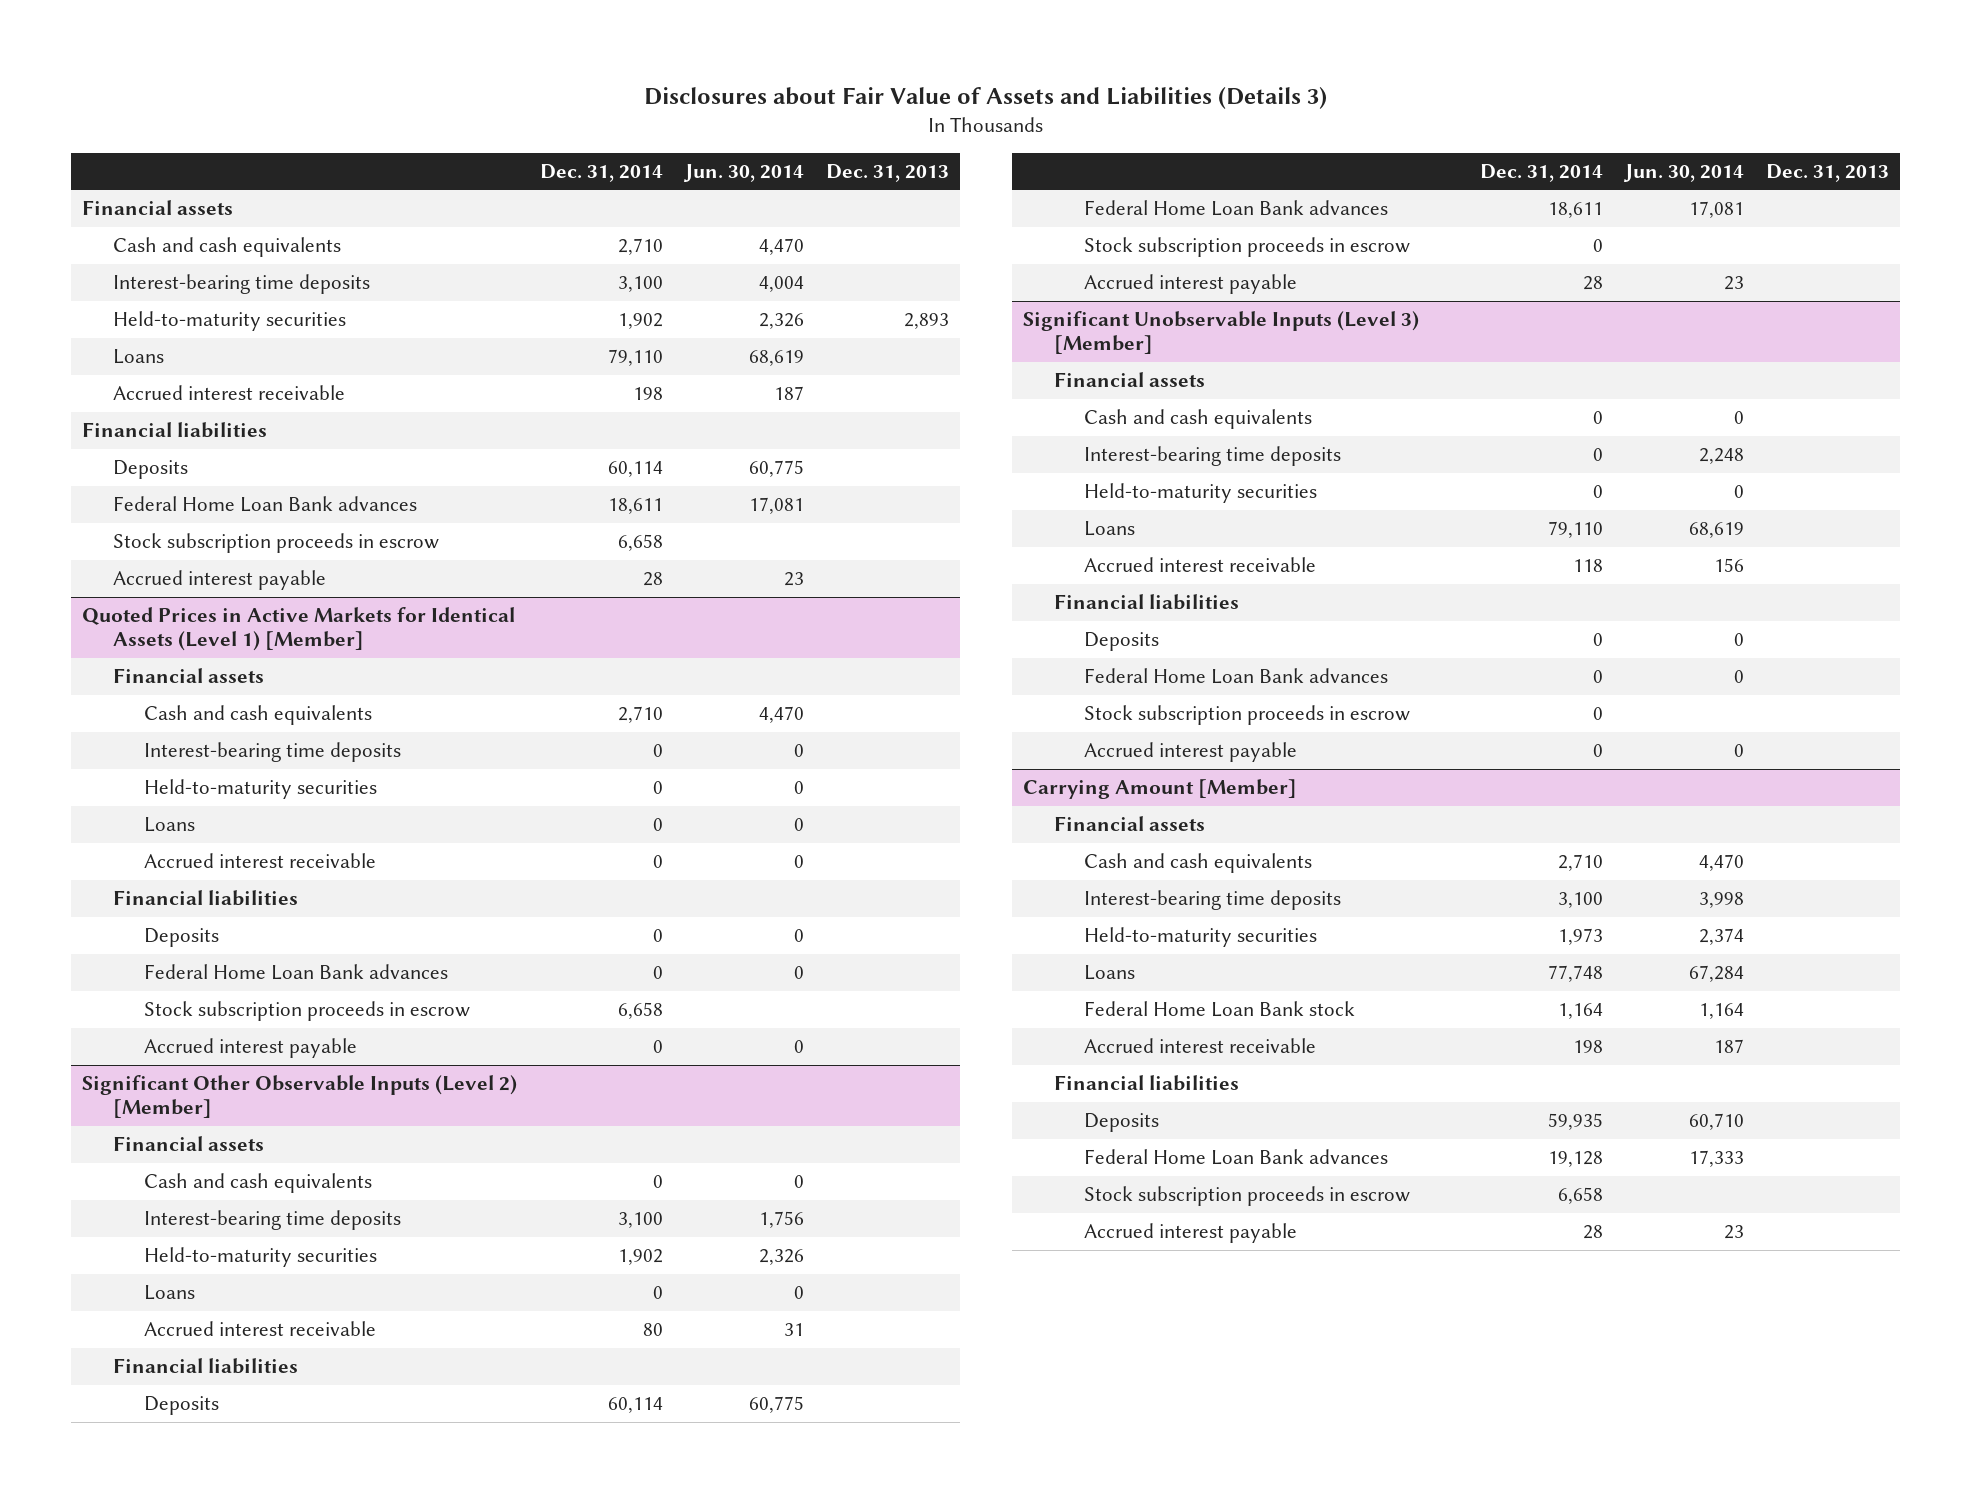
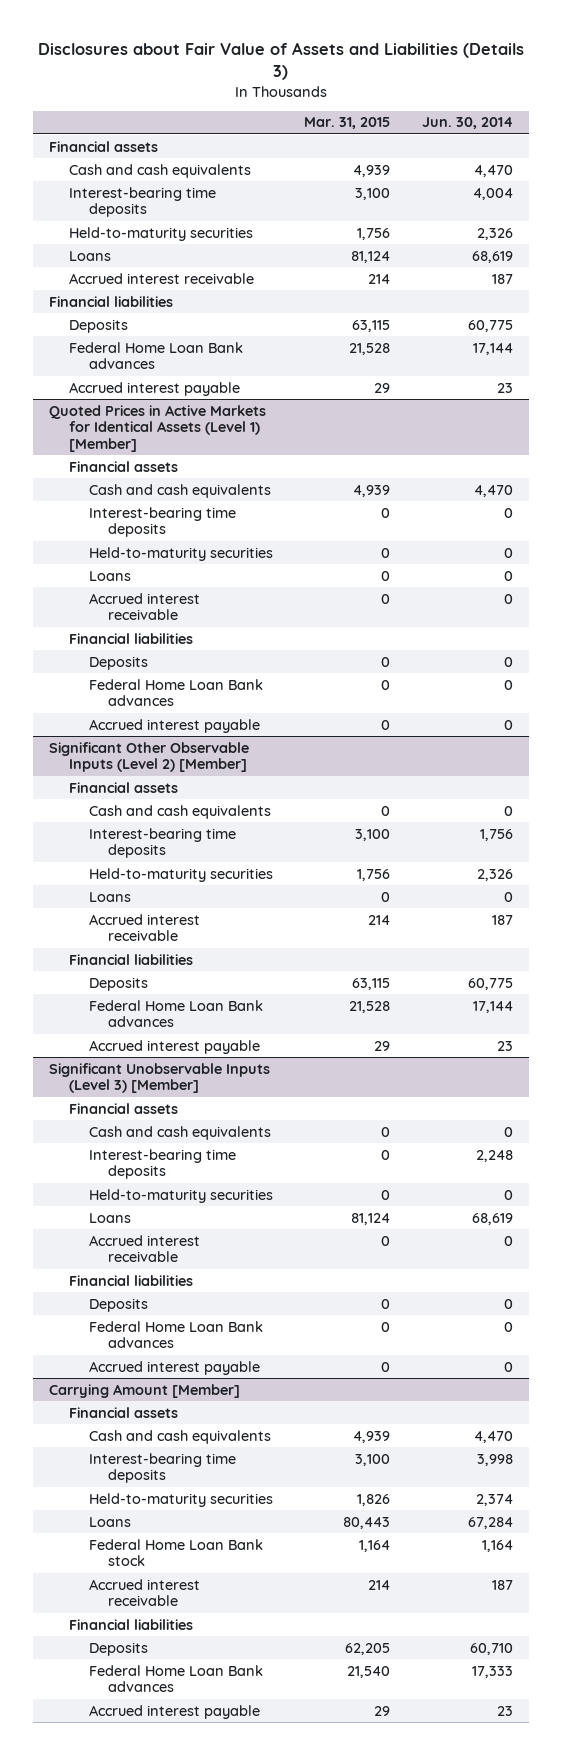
[539,163,663,182] Dec. 31, 2014 -> none
[825,163,949,182] Dec. 31, 2013 -> none
none -> [304,117,391,130] Mar. 31, 2015
[113,533,440,554] Stock subscription proceeds in escrow -> none
[748,497,804,515] 17,081 -> [473,342,514,355] 17,144
[143,1001,470,1022] Stock subscription proceeds in escrow -> none
[783,1323,804,1337] 31 -> [492,914,514,925] 187
[1084,237,1411,258] Stock subscription proceeds in escrow -> none
[1689,201,1745,219] 17,081 -> [473,1000,514,1013] 17,144
[1714,558,1745,573] 156 -> [504,1235,514,1246] 0
[1084,705,1411,726] Stock subscription proceeds in escrow -> none
[1084,1186,1411,1207] Stock subscription proceeds in escrow -> none

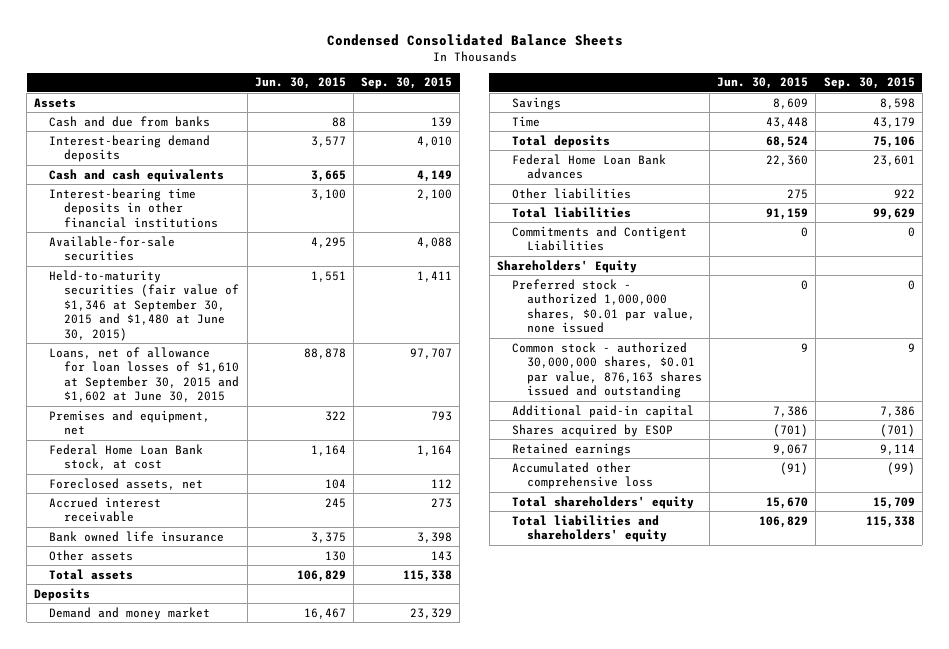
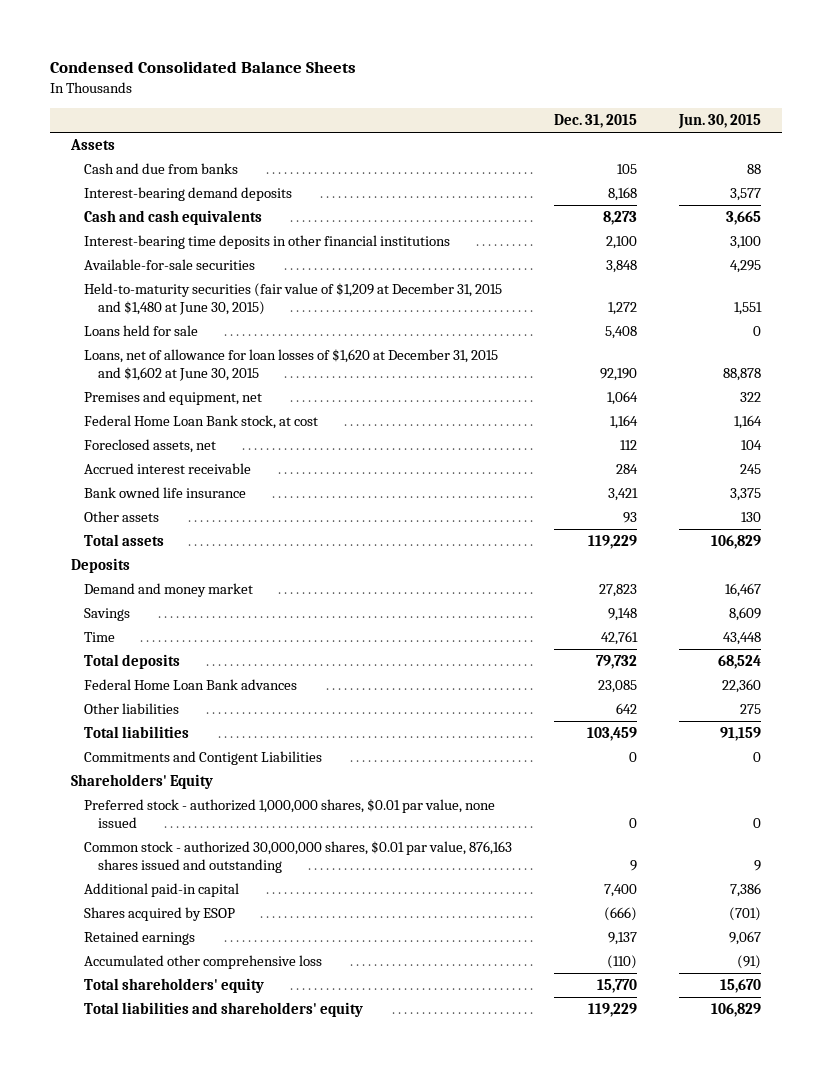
[361,77,453,90] Sep. 30, 2015 -> none
none -> [553,114,637,129] Dec. 31, 2015
[49,269,240,341] Held-to-maturity securities (fair value of $1,346 at September 30, 2015 and $1,480 at June 30, 2015) -> [84,283,503,315] Held-to-maturity securities (fair value of $1,209 at December 31, 2015 and $1,480 at June 30, 2015)
none -> [84,325,199,337] Loans held for sale
[49,346,240,403] Loans, net of allowance for loan losses of $1,610 at September 30, 2015 and $1,602 at June 30, 2015 -> [84,349,499,381] Loans, net of allowance for loan losses of $1,620 at December 31, 2015 and $1,602 at June 30, 2015

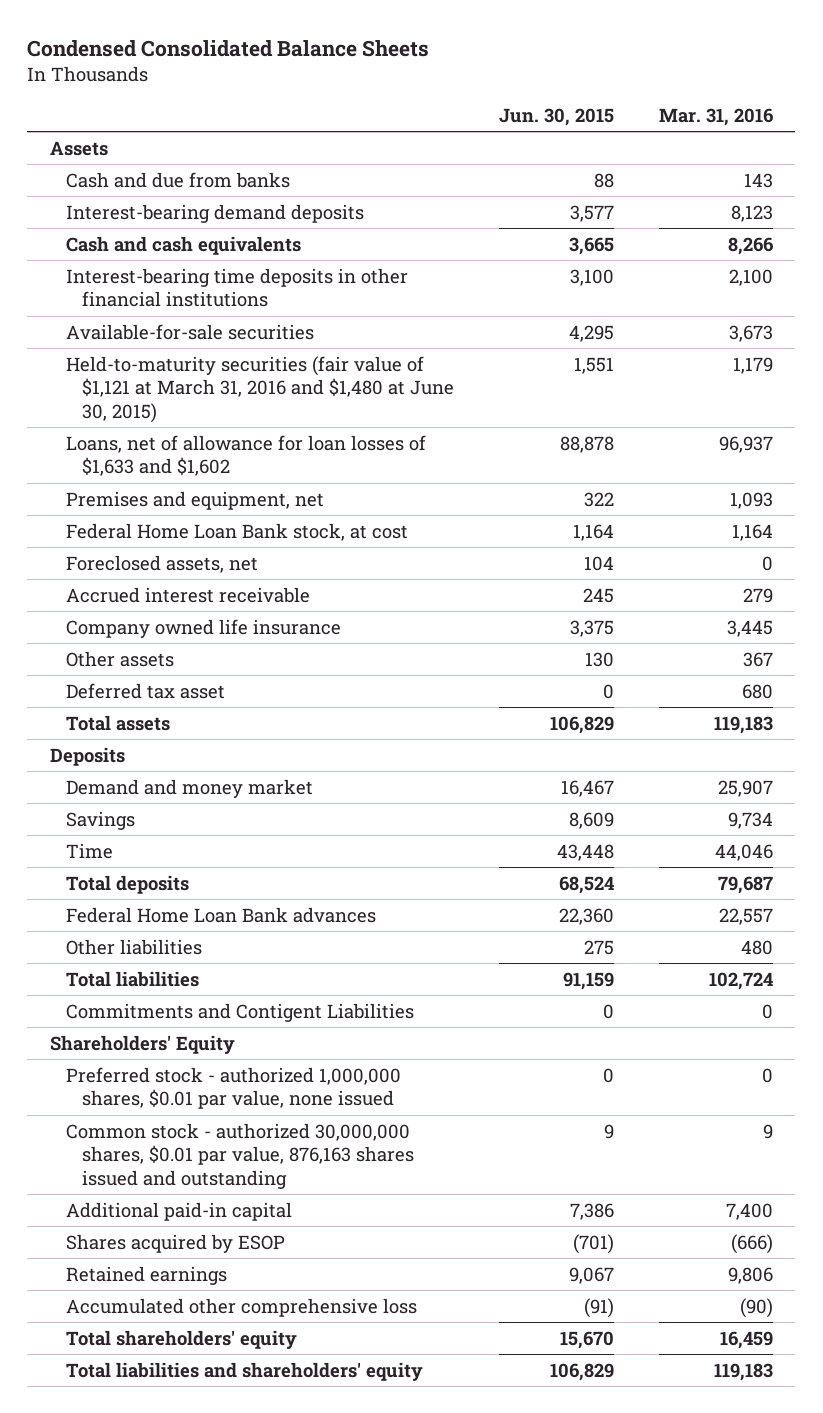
[553,114,637,129] Dec. 31, 2015 -> none
none -> [658,107,773,126] Mar. 31, 2016
[84,325,199,337] Loans held for sale -> none
[84,283,503,315] Held-to-maturity securities (fair value of $1,209 at December 31, 2015 and $1,480 at June 30, 2015) -> [66,355,455,423] Held-to-maturity securities (fair value of $1,121 at March 31, 2016 and $1,480 at June 30, 2015)
[84,349,499,381] Loans, net of allowance for loan losses of $1,620 at December 31, 2015 and $1,602 at June 30, 2015 -> [66,434,427,477] Loans, net of allowance for loan losses of $1,633 and $1,602
[84,487,247,499] Bank owned life insurance -> [66,618,342,638] Company owned life insurance
none -> [66,682,226,699] Deferred tax asset

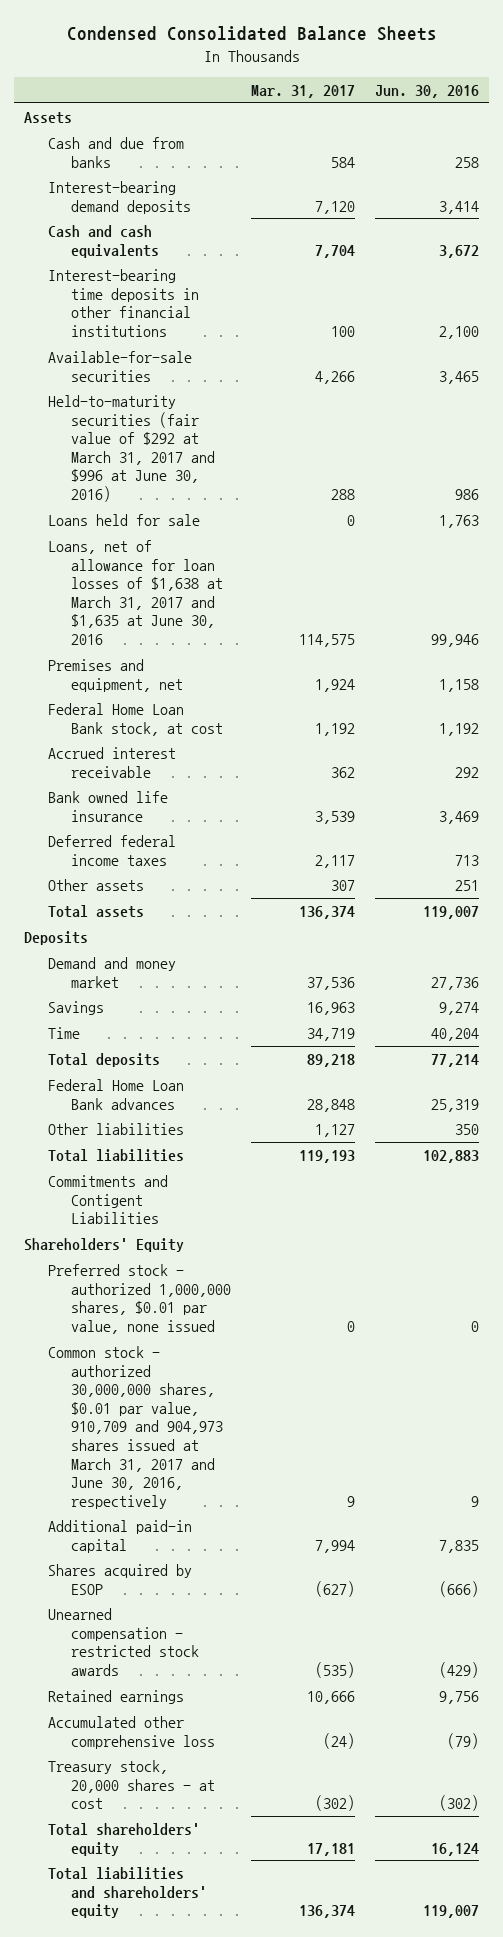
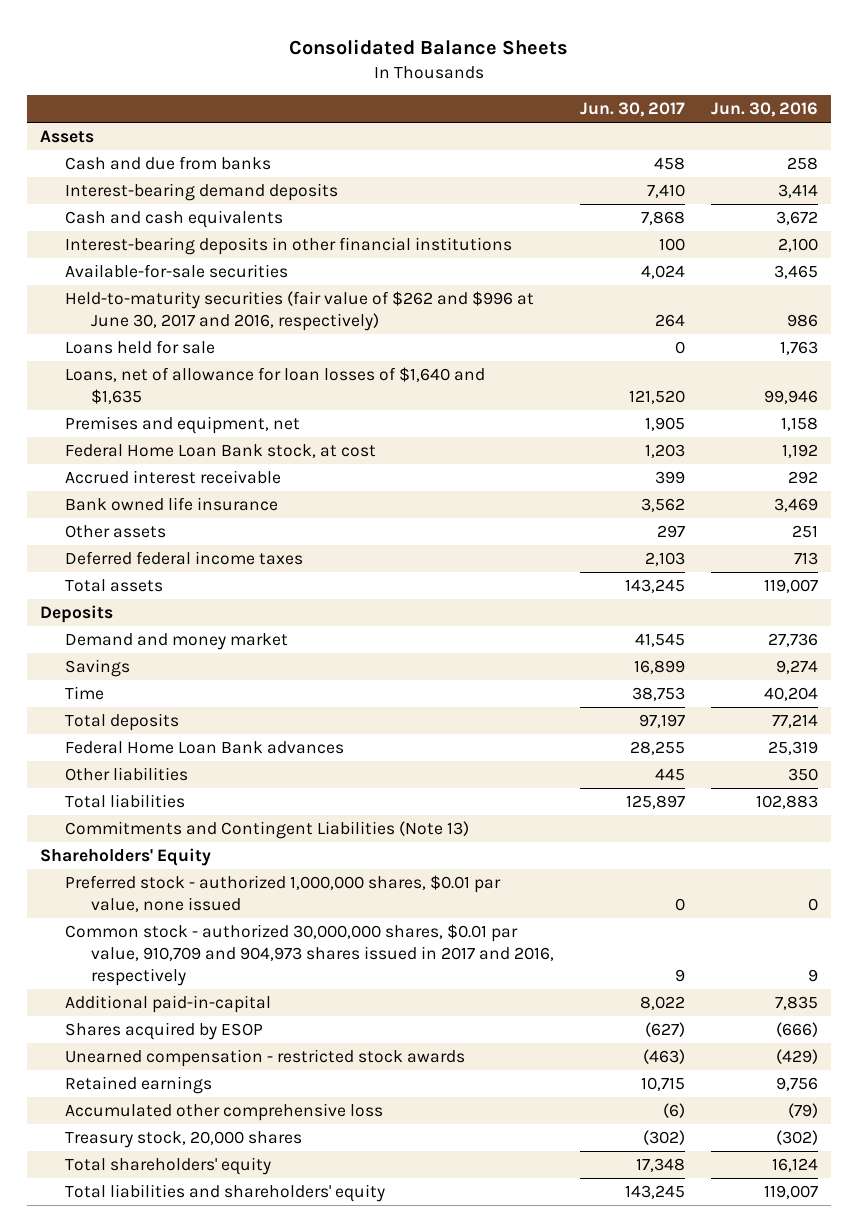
[66,26,437,42] Condensed Consolidated Balance Sheets -> [288,38,568,55] Consolidated Balance Sheets
[251,84,356,98] Mar. 31, 2017 -> none
none -> [579,102,685,118] Jun. 30, 2017
[47,268,200,337] Interest-bearing time deposits in other financial institutions -> [65,237,513,256] Interest-bearing deposits in other financial institutions
[47,394,216,502] Held-to-maturity securities (fair value of $292 at March 31, 2017 and $996 at June 30, 2016) -> [65,291,535,332] Held-to-maturity securities (fair value of $262 and $996 at June 30, 2017 and 2016, respectively)
[47,539,224,645] Loans, net of allowance for loan losses of $1,638 at March 31, 2017 and $1,635 at June 30, 2016 -> [65,367,486,405] Loans, net of allowance for loan losses of $1,640 and $1,635
[47,834,176,866] Deferred federal income taxes -> [65,551,304,566] Deferred federal income taxes
[47,1174,168,1225] Commitments and Contigent Liabilities -> [65,821,470,840] Commitments and Contingent Liabilities (Note 13)
[47,1345,224,1509] Common stock - authorized 30,000,000 shares, $0.01 par value, 910,709 and 904,973 shares issued at March 31, 2017 and June 30, 2016, respectively -> [65,924,554,986] Common stock - authorized 30,000,000 shares, $0.01 par value, 910,709 and 904,973 shares issued in 2017 and 2016, respectively
[47,1519,192,1553] Additional paid-in capital -> [65,995,272,1014] Additional paid-in-capital
[47,1759,216,1810] Treasury stock, 20,000 shares - at cost -> [65,1131,303,1149] Treasury stock, 20,000 shares

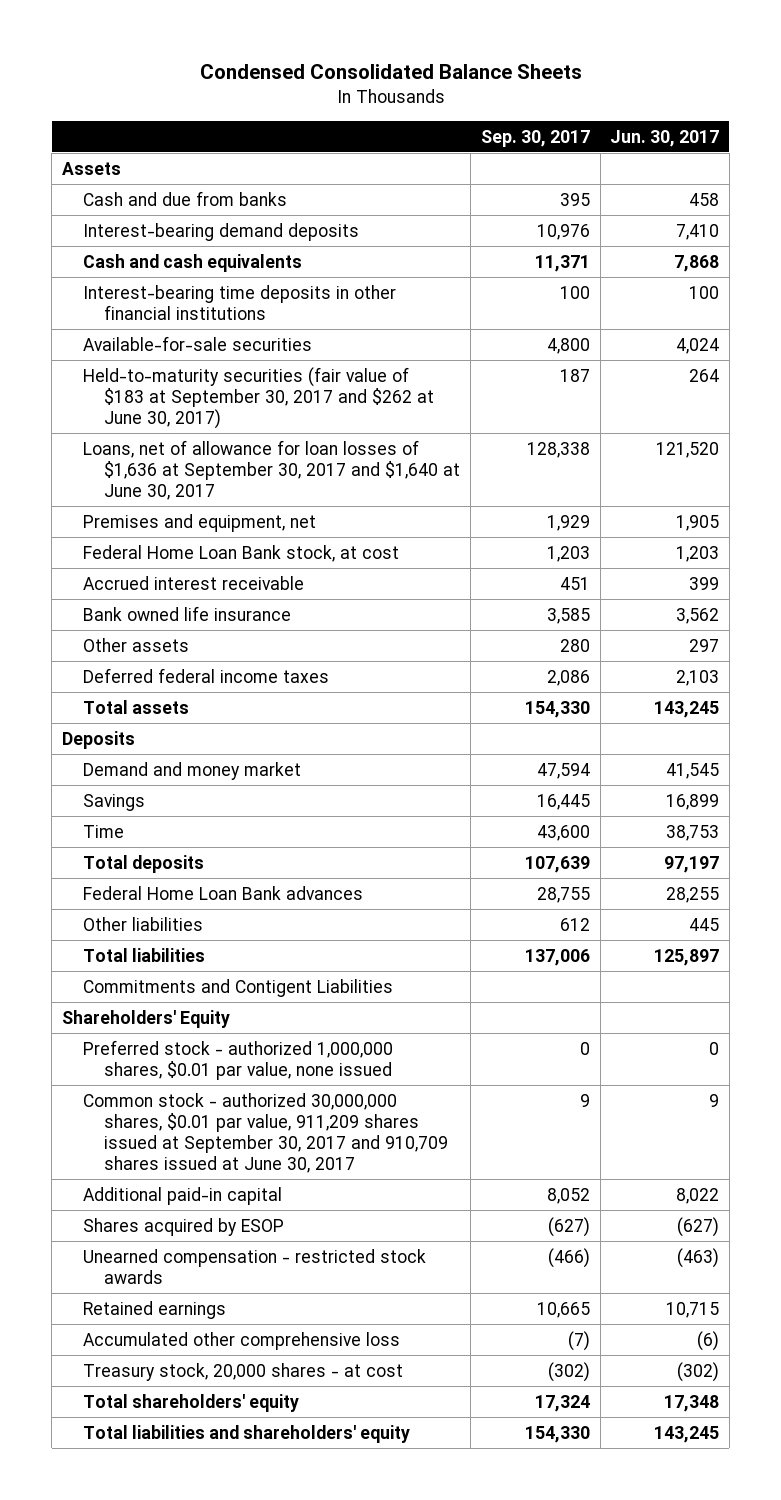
[288,38,568,55] Consolidated Balance Sheets -> [199,64,582,80] Condensed Consolidated Balance Sheets
[710,102,818,118] Jun. 30, 2016 -> none
none -> [480,129,590,147] Sep. 30, 2017
[65,237,513,256] Interest-bearing deposits in other financial institutions -> [83,284,397,320] Interest-bearing time deposits in other financial institutions
[65,340,216,355] Loans held for sale -> none
[65,291,535,332] Held-to-maturity securities (fair value of $262 and $996 at June 30, 2017 and 2016, respectively) -> [83,366,435,429] Held-to-maturity securities (fair value of $183 at September 30, 2017 and $262 at June 30, 2017)
[65,367,486,405] Loans, net of allowance for loan losses of $1,640 and $1,635 -> [83,439,461,500] Loans, net of allowance for loan losses of $1,636 at September 30, 2017 and $1,640 at June 30, 2017
[65,821,470,840] Commitments and Contingent Liabilities (Note 13) -> [83,978,394,997] Commitments and Contigent Liabilities
[65,924,554,986] Common stock - authorized 30,000,000 shares, $0.01 par value, 910,709 and 904,973 shares issued in 2017 and 2016, respectively -> [83,1092,449,1174] Common stock - authorized 30,000,000 shares, $0.01 par value, 911,209 shares issued at September 30, 2017 and 910,709 shares issued at June 30, 2017
[65,995,272,1014] Additional paid-in-capital -> [83,1186,283,1205] Additional paid-in capital
[65,1131,303,1149] Treasury stock, 20,000 shares -> [83,1362,404,1381] Treasury stock, 20,000 shares - at cost

